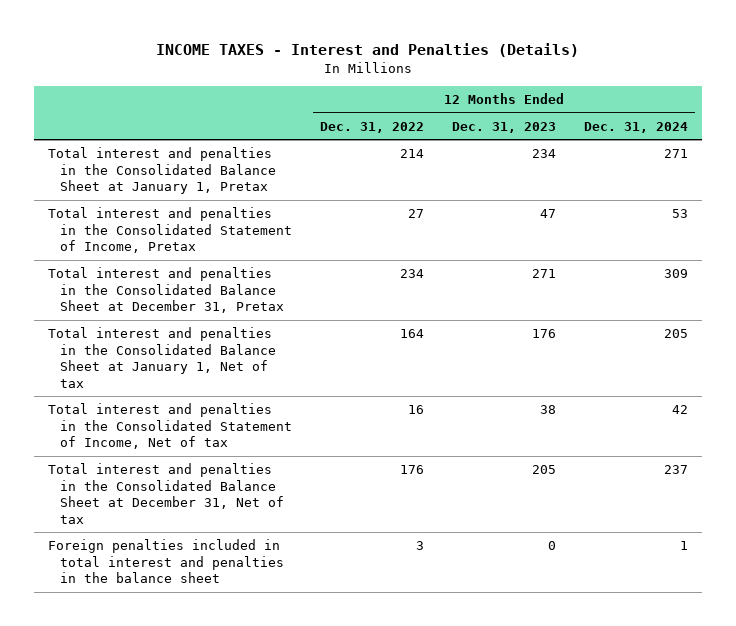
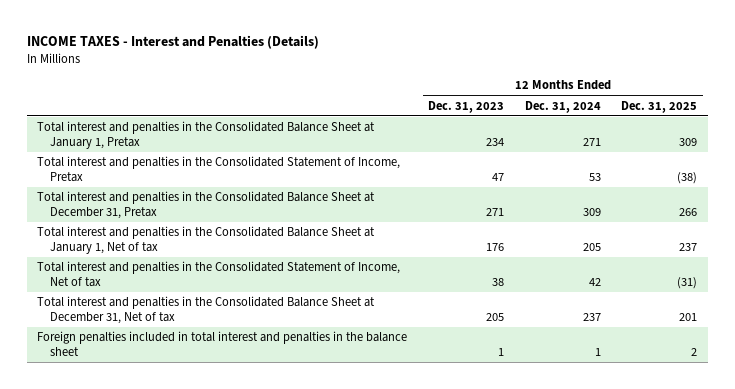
[319,121,424,133] Dec. 31, 2022 -> none
none -> [621,100,698,113] Dec. 31, 2025
[547,541,556,551] 0 -> [498,347,505,356] 1

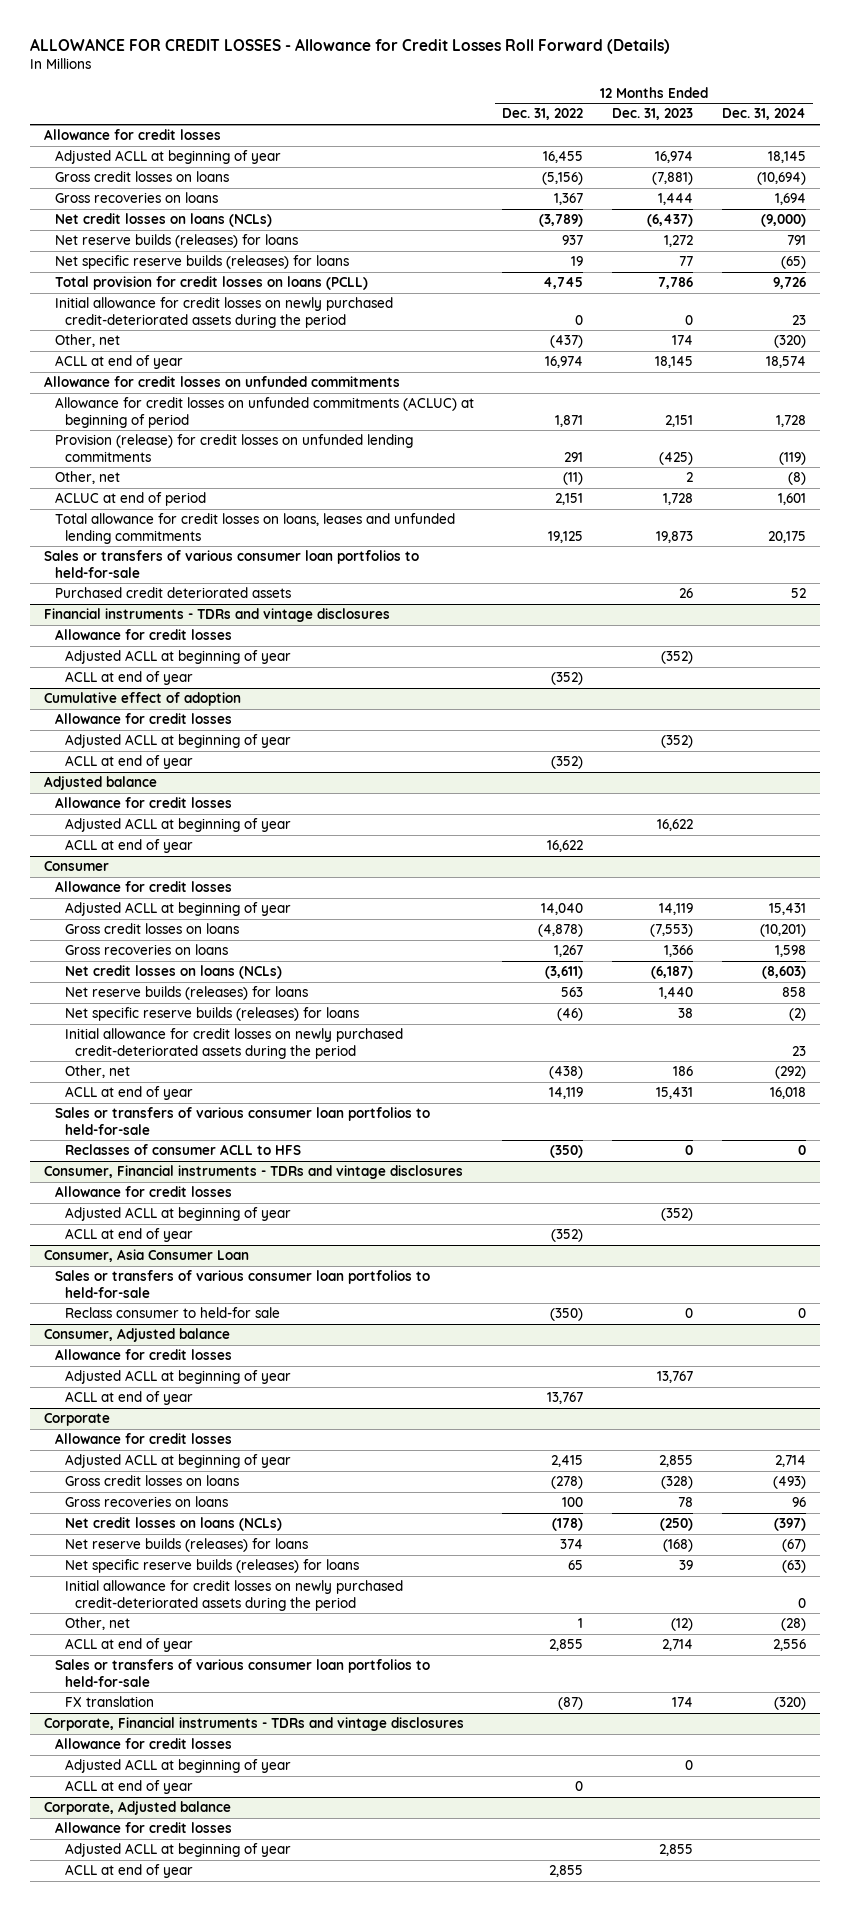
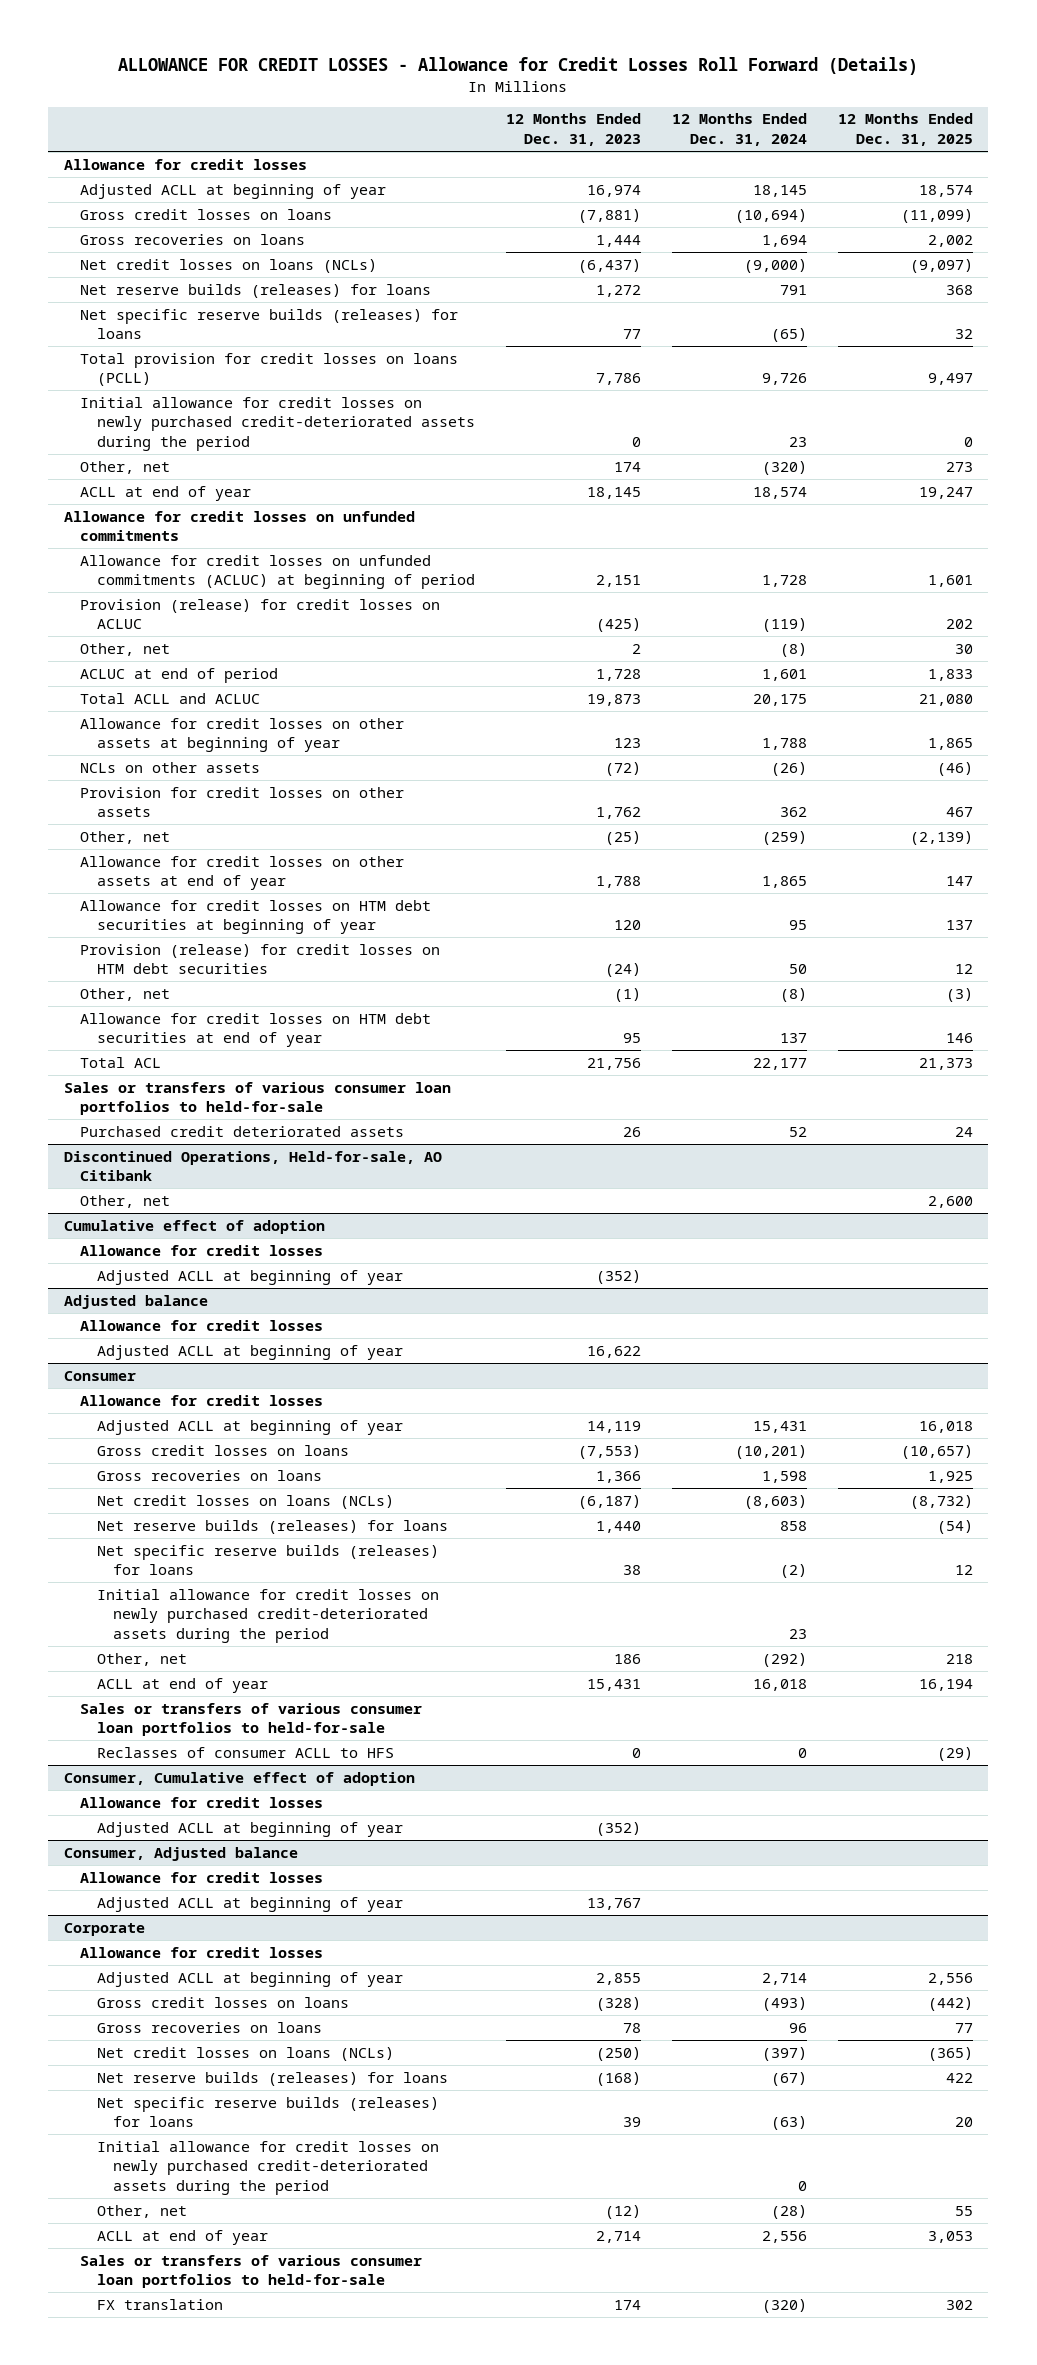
[502,108,584,121] Dec. 31, 2022 -> none
none -> [837,113,973,146] 12 Months Ended Dec. 31, 2025
[54,434,413,462] Provision (release) for credit losses on unfunded lending commitments -> [80,598,441,630] Provision (release) for credit losses on ACLUC
[54,513,455,544] Total allowance for credit losses on loans, leases and unfunded lending commitments -> [80,692,261,704] Total ACLL and ACLUC
none -> [80,717,405,753] Allowance for credit losses on other assets at beginning of year
none -> [80,761,261,773] NCLs on other assets
none -> [80,786,405,818] Provision for credit losses on other assets
none -> [80,830,171,844] Other, net
none -> [80,855,405,891] Allowance for credit losses on other assets at end of year
none -> [80,899,432,935] Allowance for credit losses on HTM debt securities at beginning of year
none -> [80,943,441,975] Provision (release) for credit losses on HTM debt securities
none -> [80,987,171,1001] Other, net
none -> [80,1012,432,1048] Allowance for credit losses on HTM debt securities at end of year
none -> [80,1056,162,1068] Total ACL
[44,608,391,623] Financial instruments - TDRs and vintage disclosures -> none
[54,629,232,641] Allowance for credit losses -> none
[64,650,291,665] Adjusted ACLL at beginning of year -> none
[64,671,193,686] ACLL at end of year -> none
none -> [63,1150,442,1182] Discontinued Operations, Held-for-sale, AO Citibank
none -> [80,1194,171,1208] Other, net
[64,755,193,770] ACLL at end of year -> none
[64,839,193,854] ACLL at end of year -> none
[44,1165,464,1180] Consumer, Financial instruments - TDRs and vintage disclosures -> none
none -> [63,1771,415,1786] Consumer, Cumulative effect of adoption
[64,1228,193,1243] ACLL at end of year -> none
[44,1249,250,1263] Consumer, Asia Consumer Loan -> none
[54,1270,430,1298] Sales or transfers of various consumer loan portfolios to held-for-sale -> none
[64,1307,280,1319] Reclass consumer to held-for sale -> none
[64,1391,193,1406] ACLL at end of year -> none
[44,1717,465,1732] Corporate, Financial instruments - TDRs and vintage disclosures -> none
[54,1738,232,1750] Allowance for credit losses -> none
[64,1759,291,1774] Adjusted ACLL at beginning of year -> none
[64,1780,193,1795] ACLL at end of year -> none
[44,1801,232,1816] Corporate, Adjusted balance -> none
[54,1822,232,1834] Allowance for credit losses -> none
[64,1843,291,1858] Adjusted ACLL at beginning of year -> none
[64,1864,193,1879] ACLL at end of year -> none

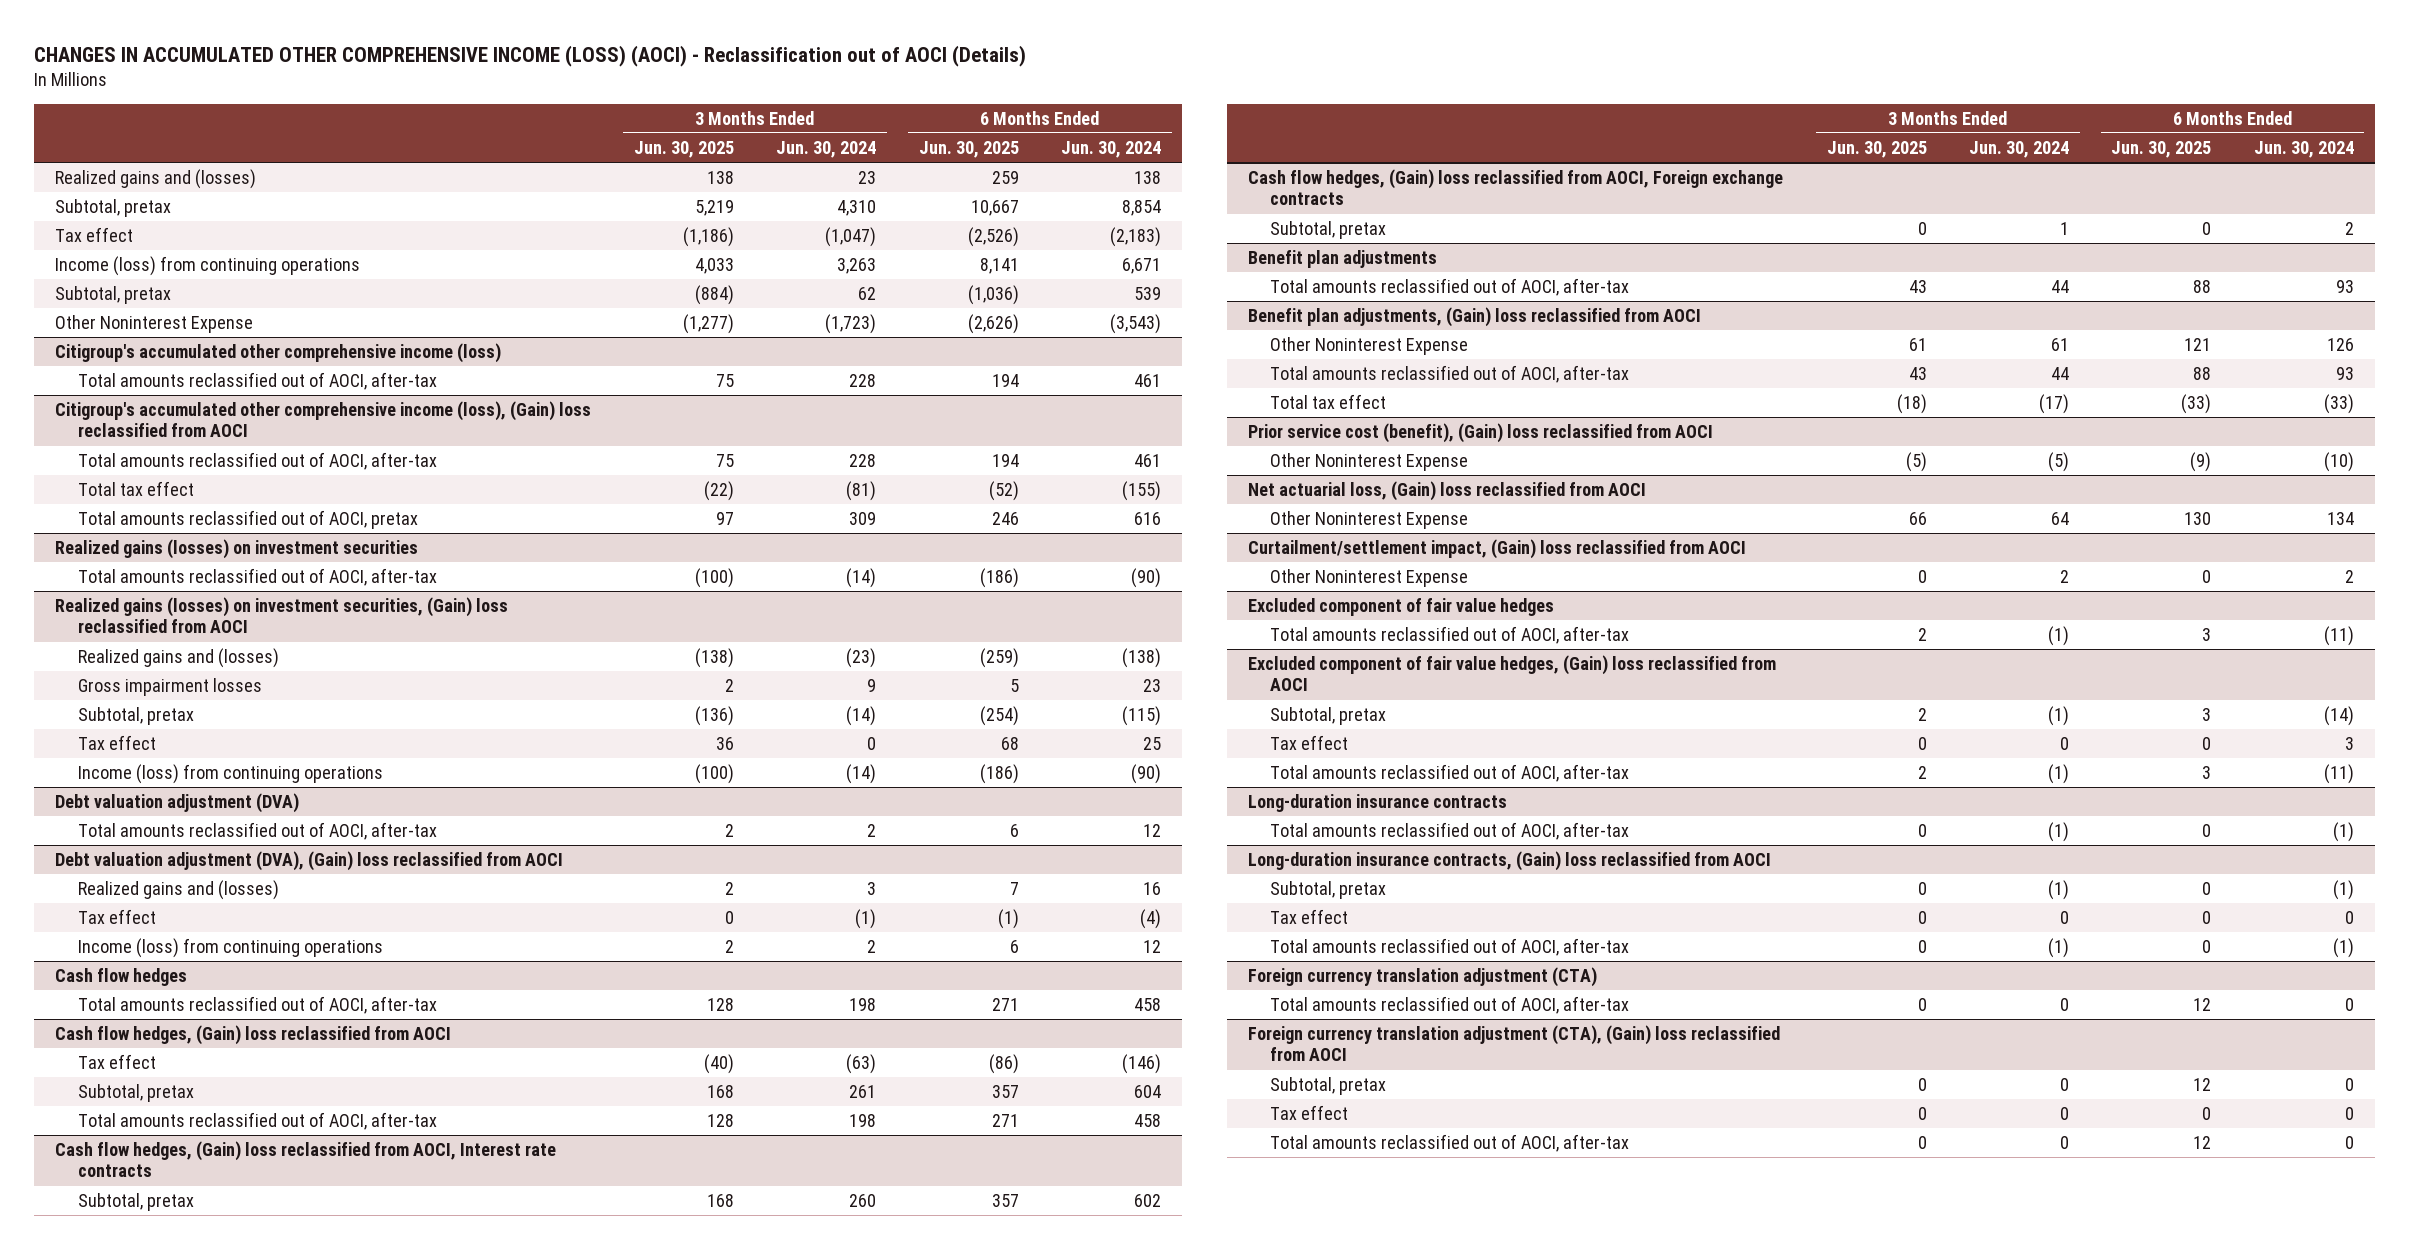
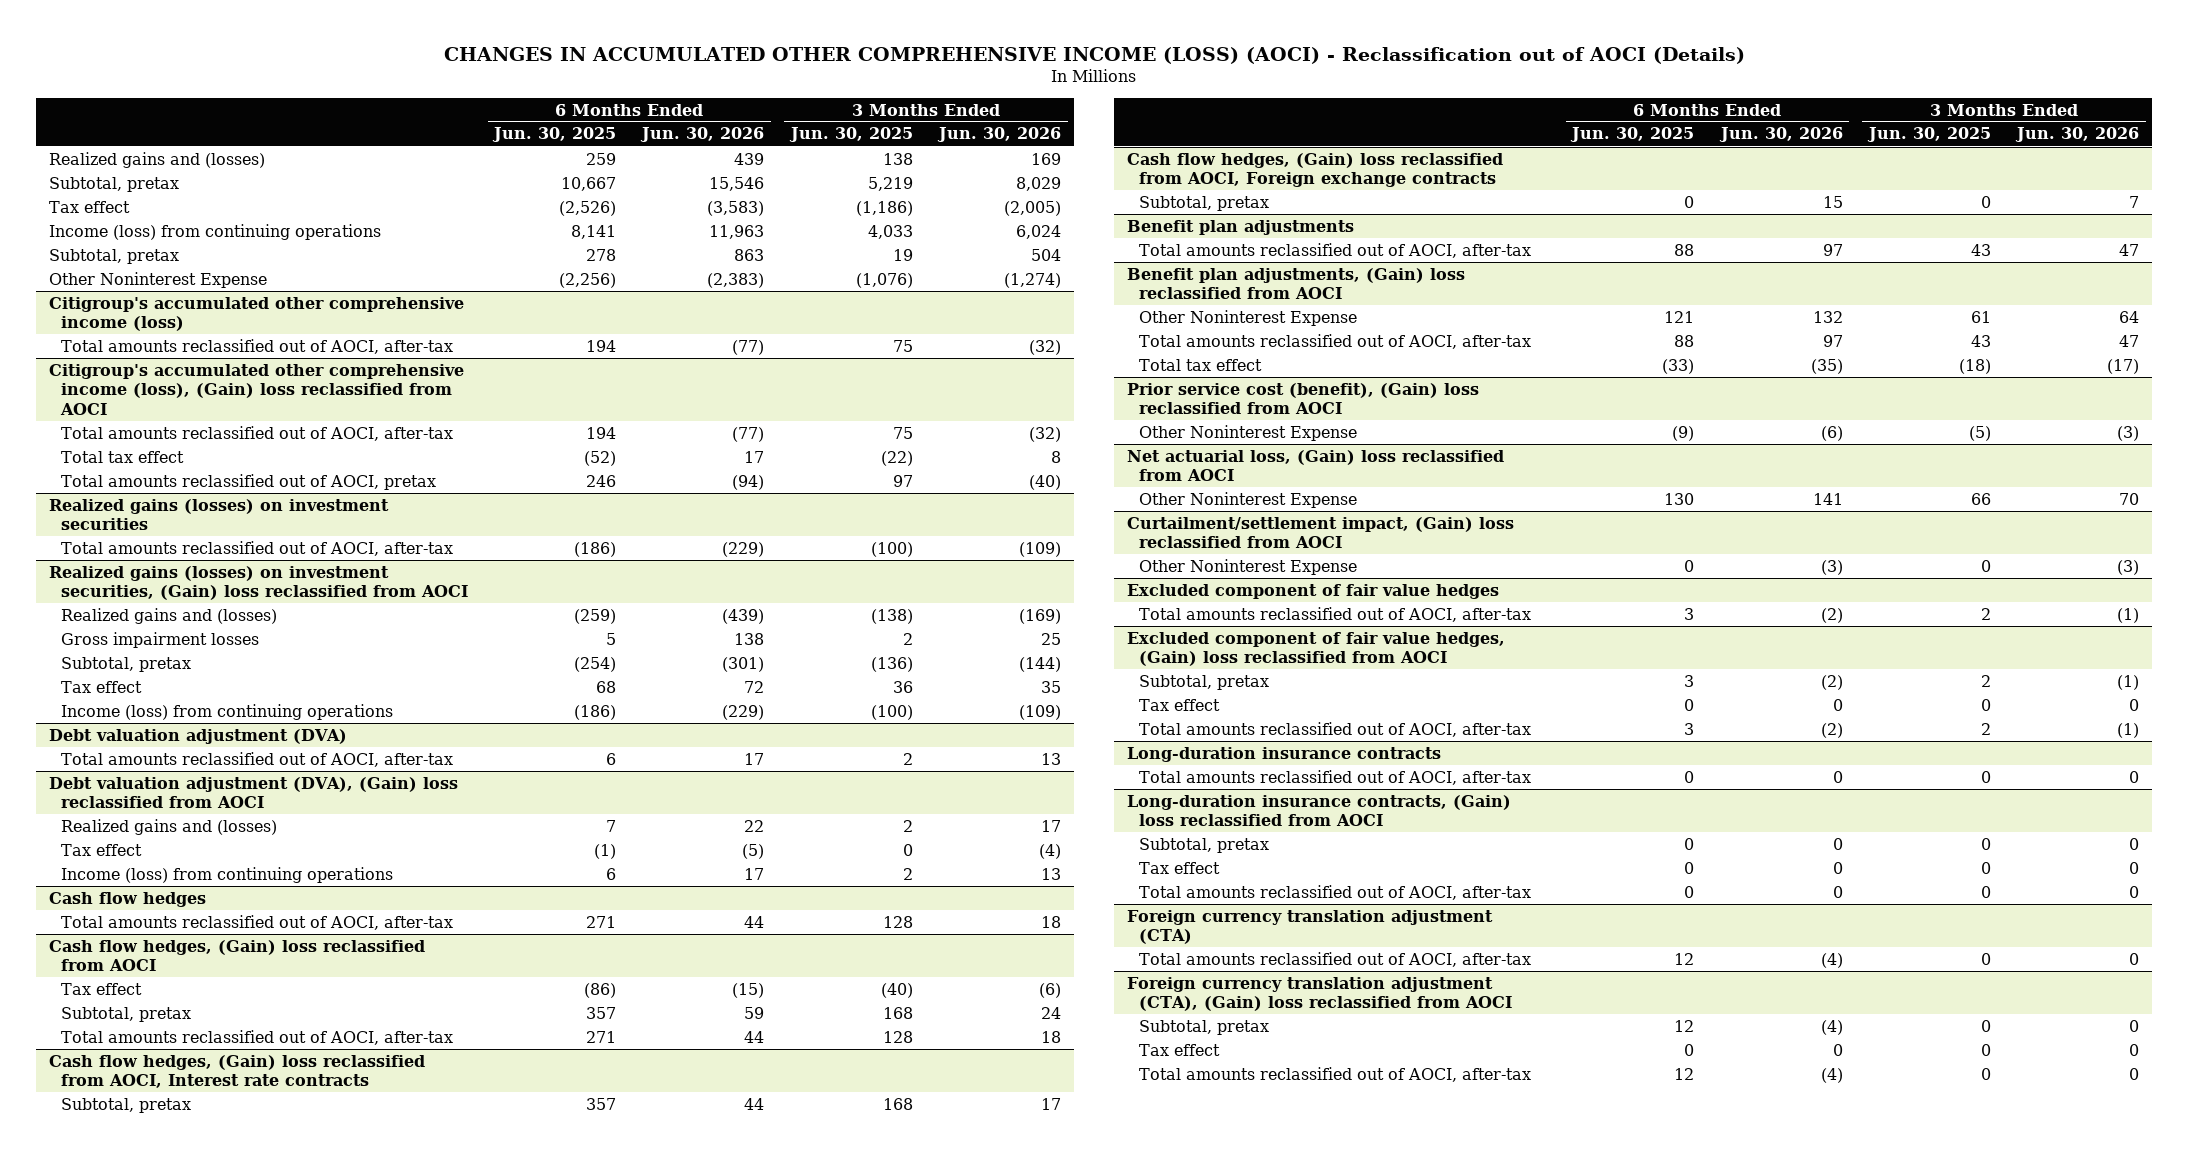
[776,140,877,158] Jun. 30, 2024 -> none
[1061,140,1162,158] Jun. 30, 2024 -> none
none -> [640,127,765,143] Jun. 30, 2026
none -> [937,127,1062,143] Jun. 30, 2026
[694,284,734,305] (884) -> [892,248,913,261] 19
[967,284,1019,305] (1,036) -> [586,248,617,261] 278
[682,313,734,334] (1,277) -> [855,272,913,288] (1,076)
[967,313,1019,334] (2,626) -> [559,272,617,288] (2,256)

